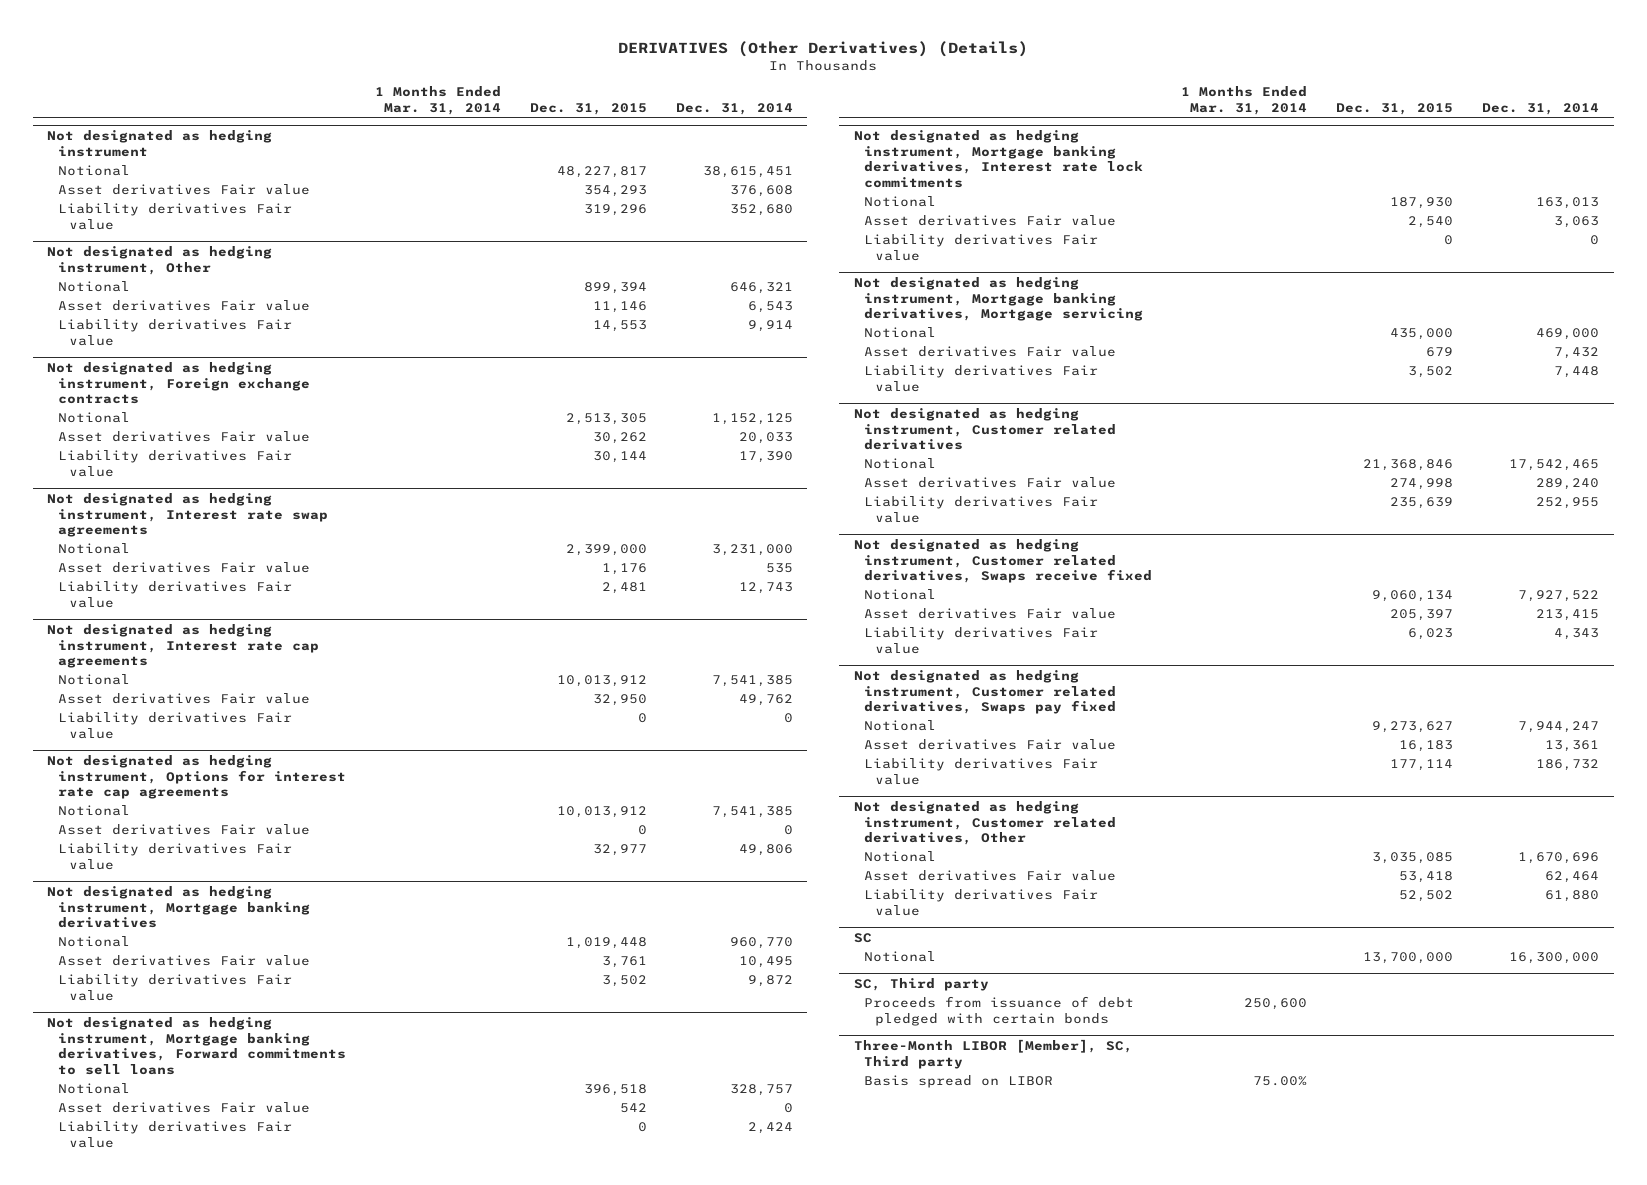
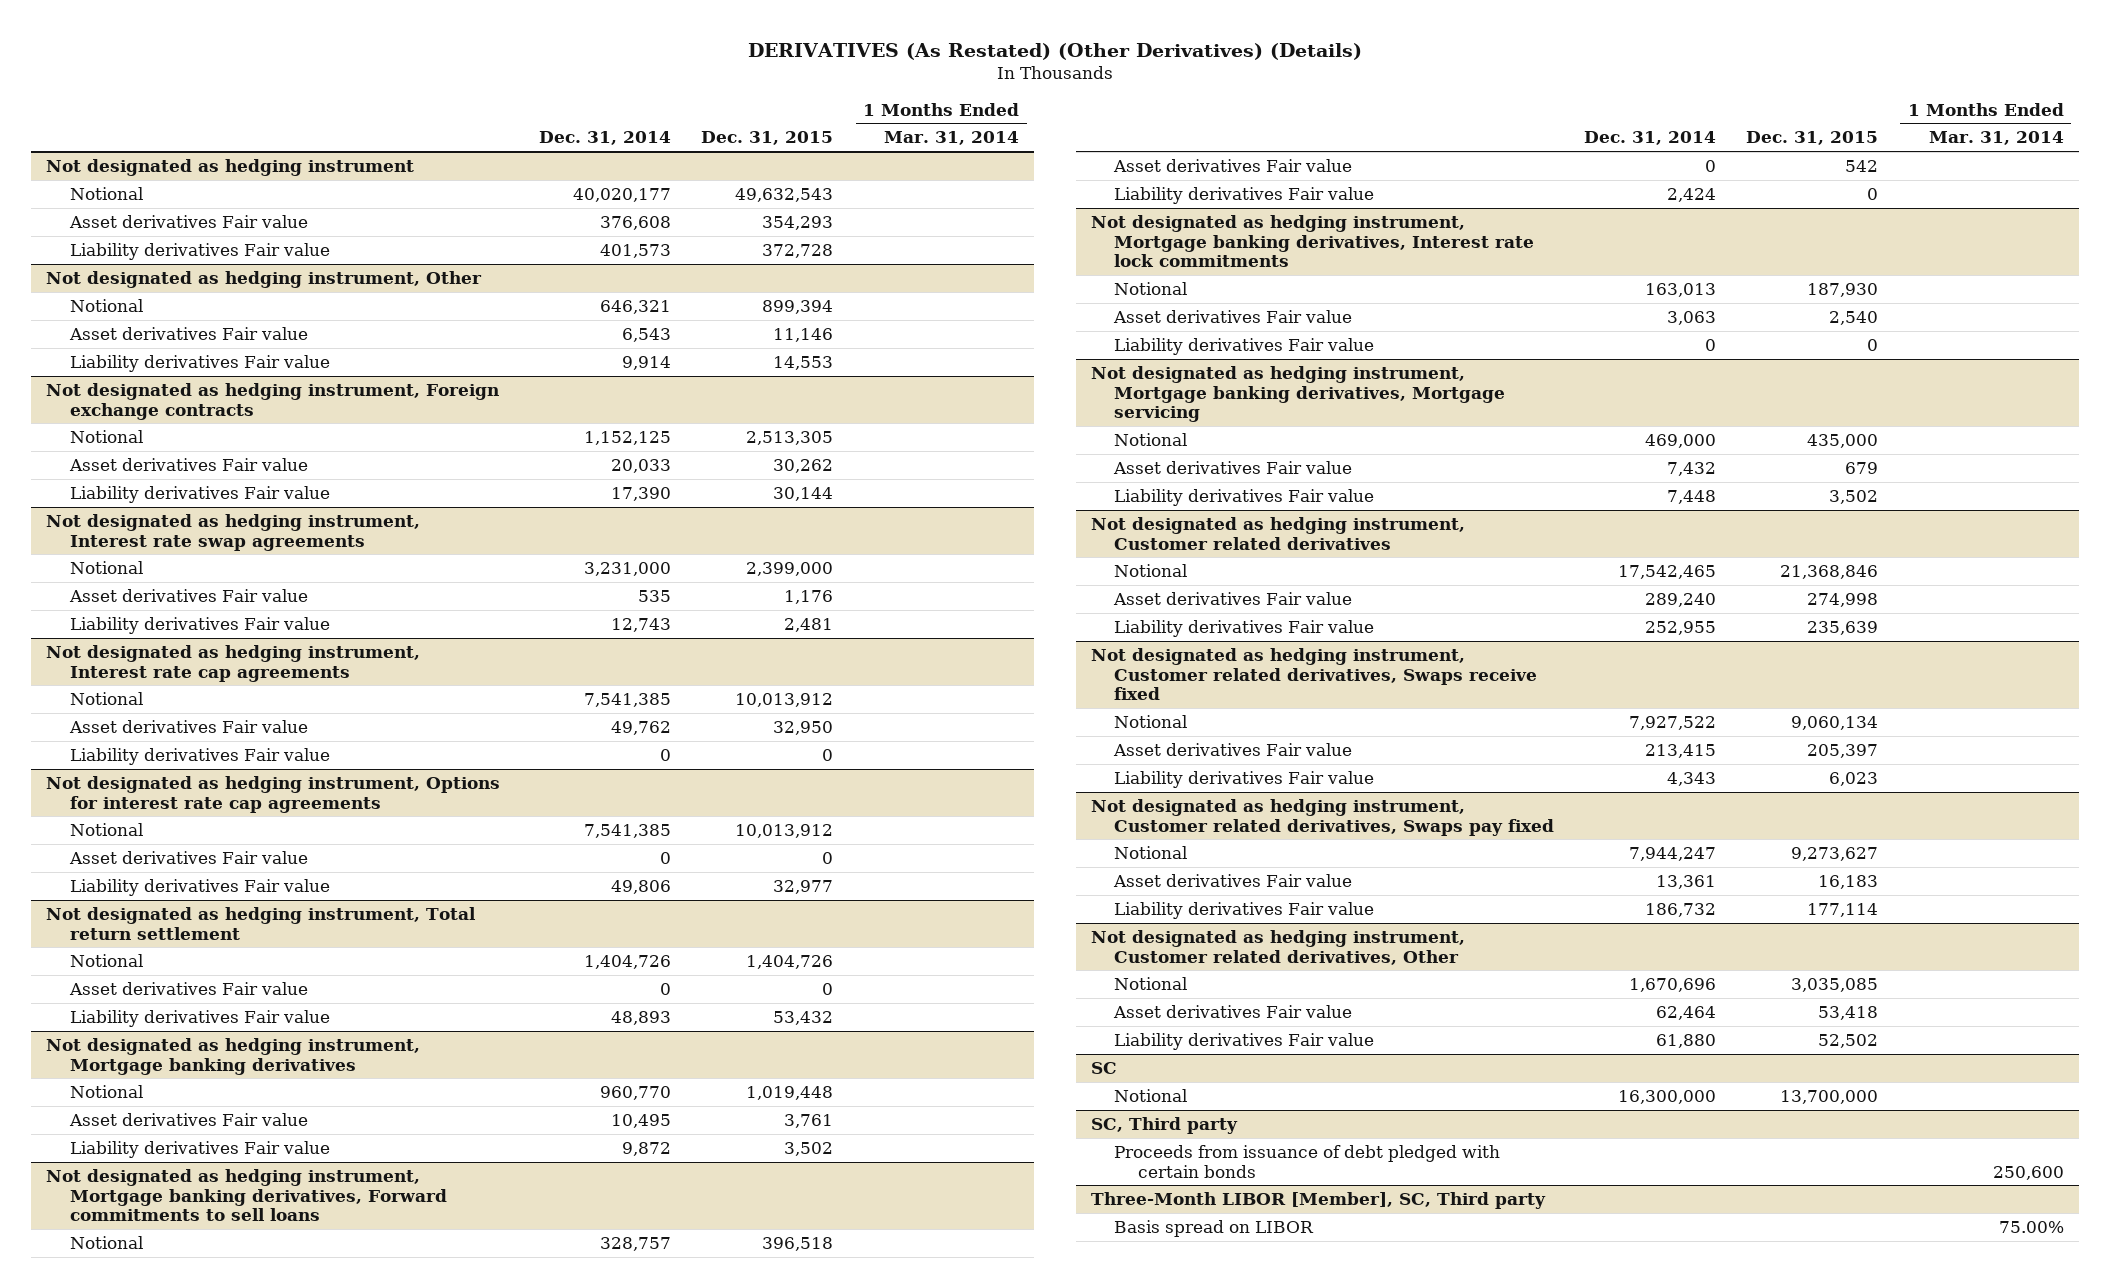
[618,40,1029,57] DERIVATIVES (Other Derivatives) (Details) -> [747,42,1362,60] DERIVATIVES (As Restated) (Other Derivatives) (Details)
[556,166,647,179] 48,227,817 -> [735,187,834,202] 49,632,543
[702,166,793,179] 38,615,451 -> [573,187,672,202] 40,020,177
[583,204,647,217] 319,296 -> [762,243,834,258] 372,728
[729,204,793,217] 352,680 -> [600,243,672,258] 401,573
none -> [45,906,476,940] Not designated as hedging instrument, Total return settlement
none -> [69,953,143,967] Notional
none -> [68,981,308,995] Asset derivatives Fair value
none -> [69,1009,330,1027] Liability derivatives Fair value

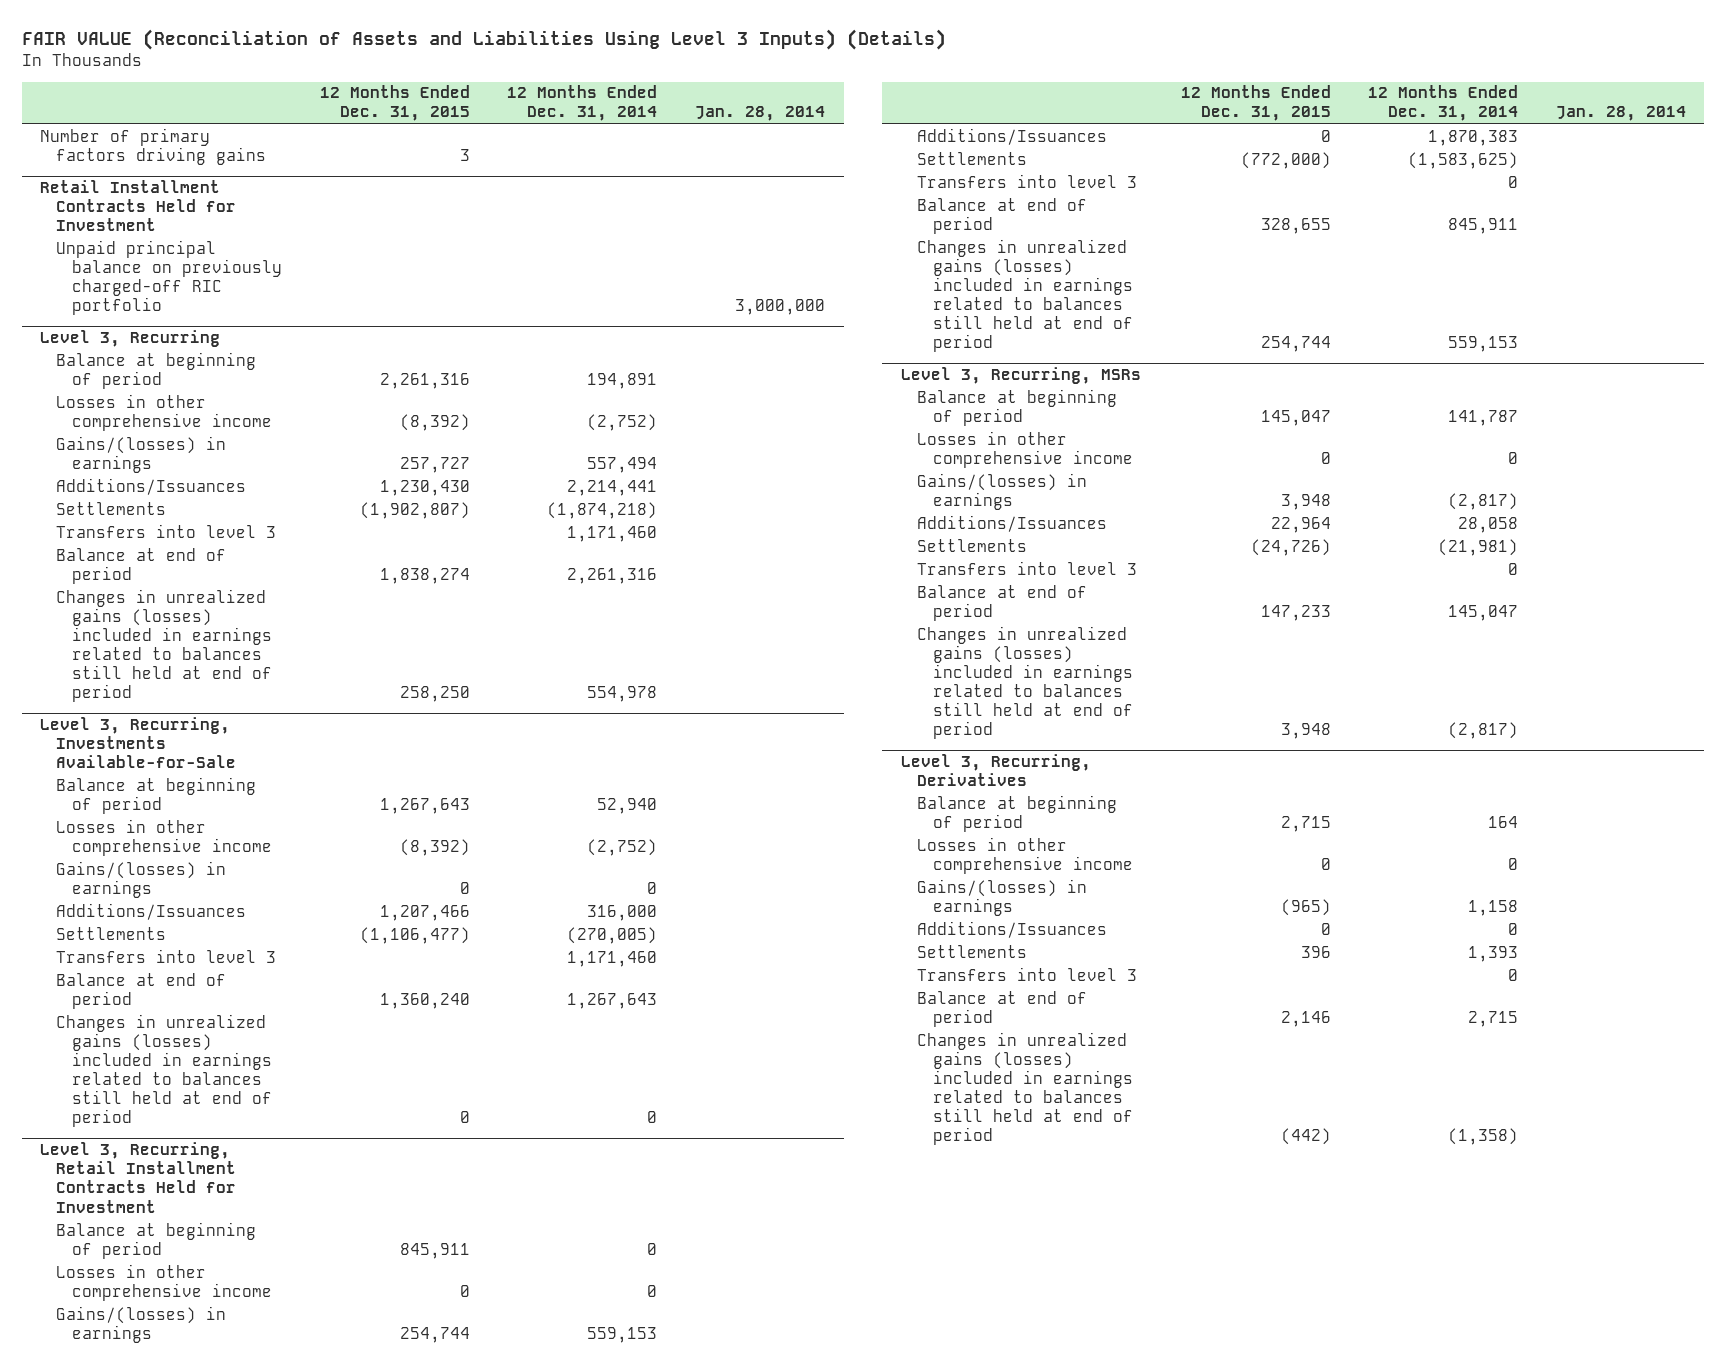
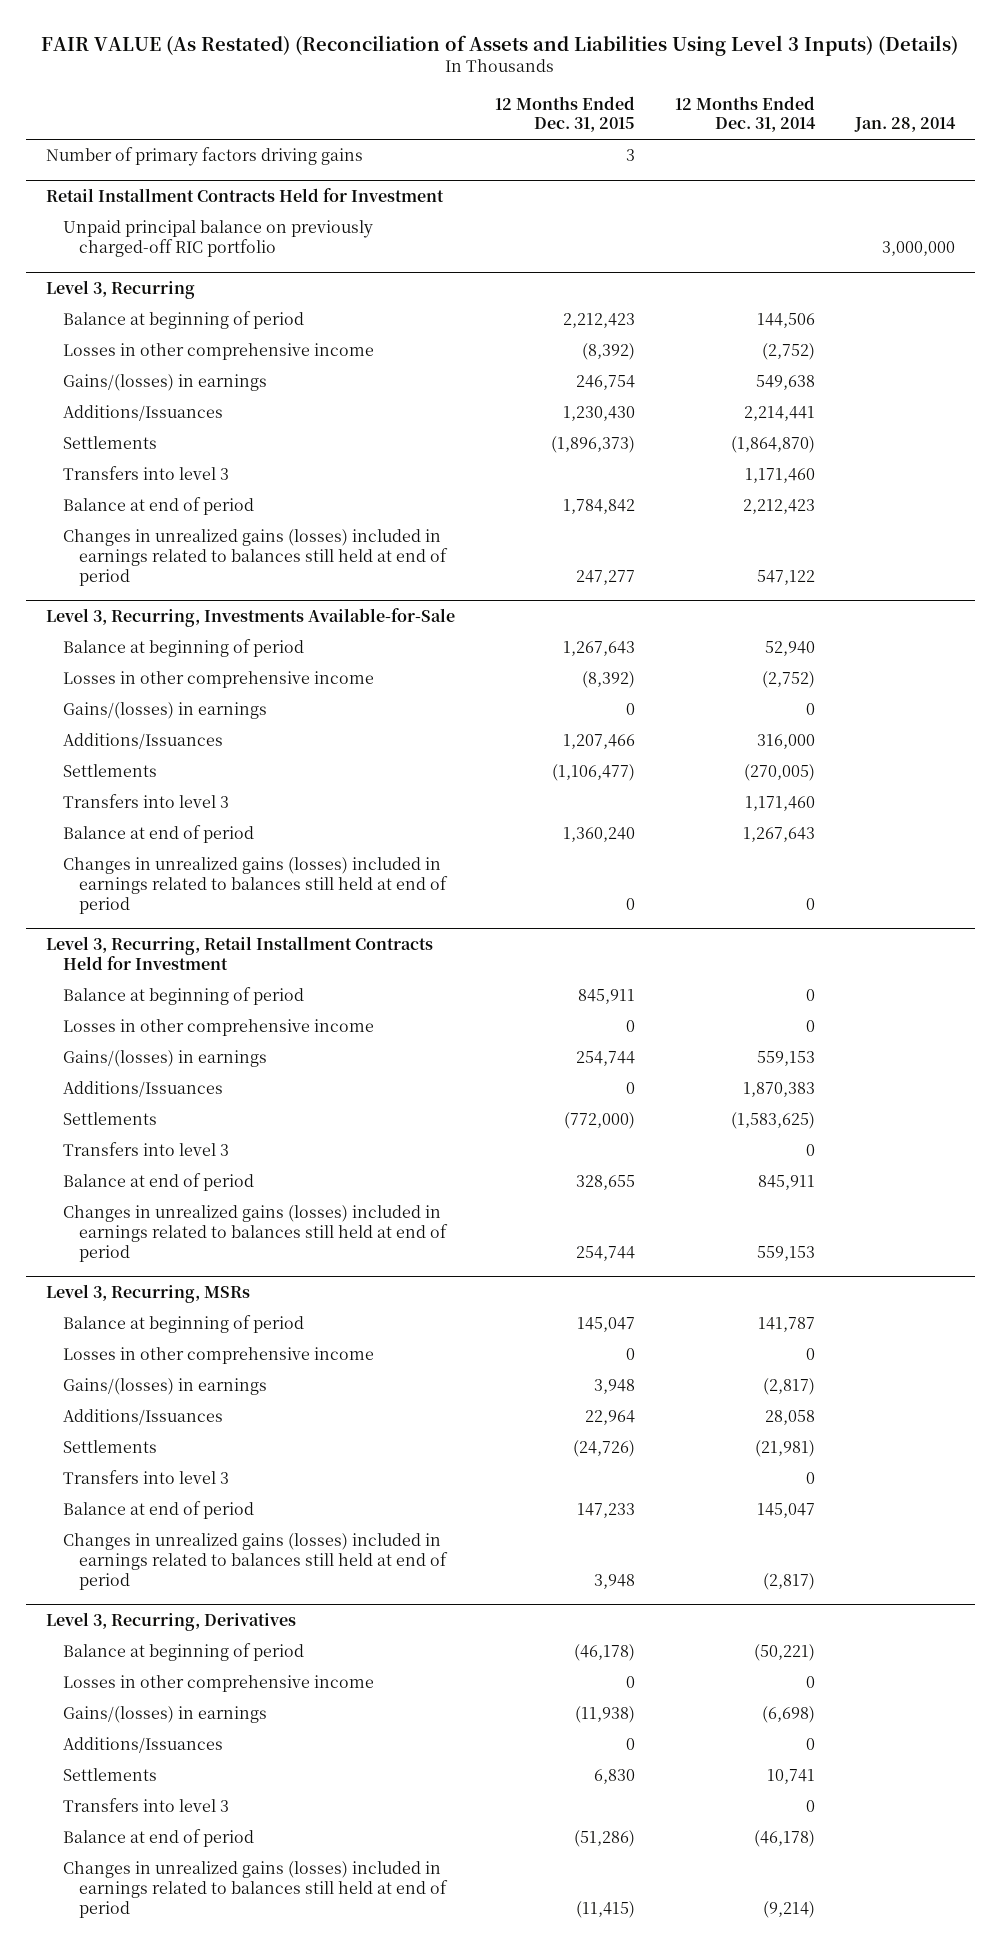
[21,29,946,51] FAIR VALUE (Reconciliation of Assets and Liabilities Using Level 3 Inputs) (Details) -> [41,34,959,56] FAIR VALUE (As Restated) (Reconciliation of Assets and Liabilities Using Level 3 Inputs) (Details)
[379,372,470,389] 2,261,316 -> [562,313,635,329] 2,212,423
[587,372,658,389] 194,891 -> [756,313,815,329] 144,506
[399,456,470,473] 257,727 -> [575,375,635,391] 246,754
[587,456,658,473] 557,494 -> [755,375,815,391] 549,638
[359,501,470,519] (1,902,807) -> [550,436,635,454] (1,896,373)
[547,501,658,519] (1,874,218) -> [730,436,815,454] (1,864,870)
[379,567,470,584] 1,838,274 -> [562,499,635,515] 1,784,842
[567,567,658,584] 2,261,316 -> [742,499,815,515] 2,212,423
[399,686,470,703] 258,250 -> [575,569,635,585] 247,277
[587,686,658,703] 554,978 -> [756,569,815,585] 547,122
[1280,815,1331,832] 2,715 -> [573,1644,635,1662] (46,178)
[1488,815,1519,828] 164 -> [753,1644,815,1662] (50,221)
[1280,898,1331,916] (965) -> [574,1706,635,1724] (11,938)
[1468,899,1519,916] 1,158 -> [761,1706,815,1724] (6,698)
[1300,945,1331,958] 396 -> [593,1769,635,1785] 6,830
[1468,945,1519,962] 1,393 -> [766,1769,815,1785] 10,741
[1280,1010,1331,1027] 2,146 -> [573,1830,635,1848] (51,286)
[1468,1010,1519,1027] 2,715 -> [753,1830,815,1848] (46,178)
[1280,1128,1331,1146] (442) -> [575,1900,635,1918] (11,415)
[1448,1128,1519,1146] (1,358) -> [762,1900,815,1918] (9,214)

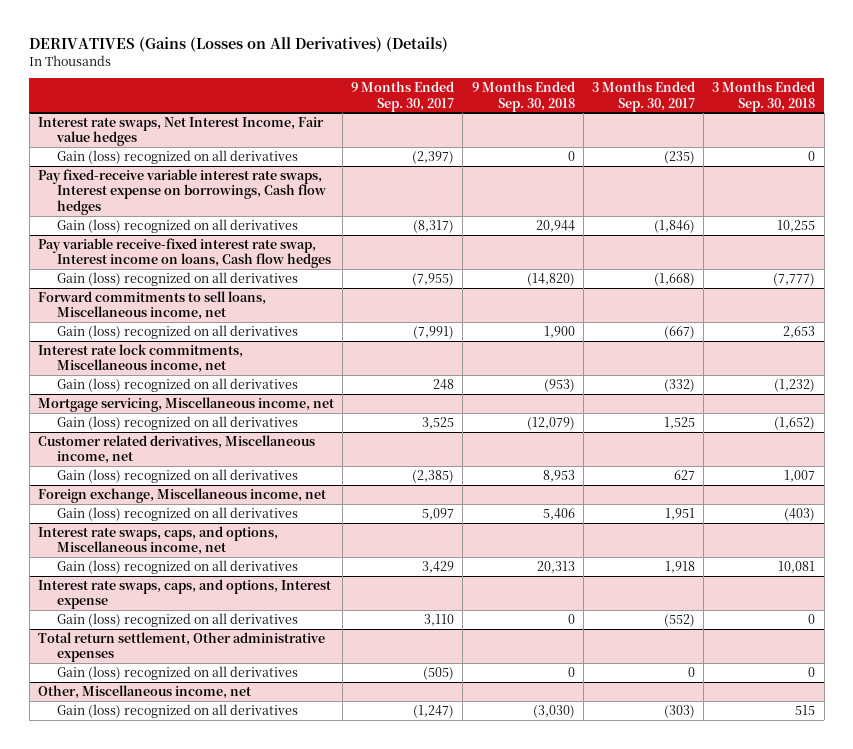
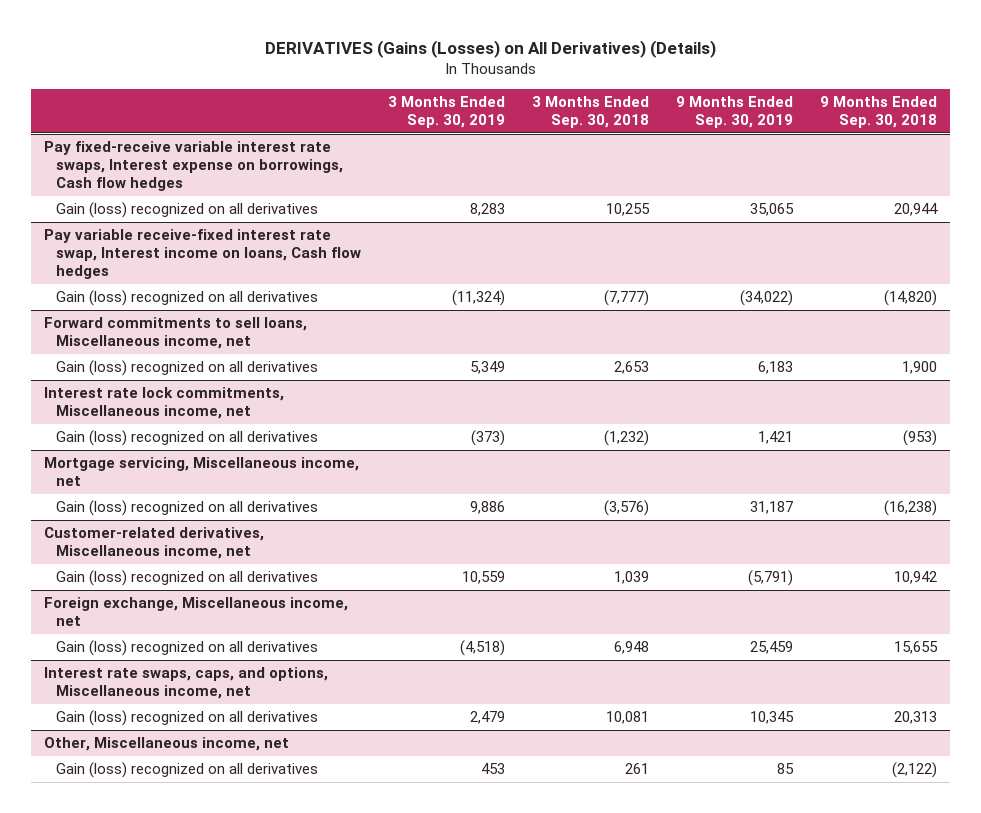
[29,36,449,52] DERIVATIVES (Gains (Losses on All Derivatives) (Details) -> [264,39,716,58] DERIVATIVES (Gains (Losses) on All Derivatives) (Details)
[351,81,455,112] 9 Months Ended Sep. 30, 2017 -> none
[592,81,696,112] 3 Months Ended Sep. 30, 2017 -> none
none -> [387,95,505,128] 3 Months Ended Sep. 30, 2019
none -> [675,95,793,128] 9 Months Ended Sep. 30, 2019
[37,117,324,147] Interest rate swaps, Net Interest Income, Fair value hedges -> none
[56,150,298,165] Gain (loss) recognized on all derivatives -> none
[526,417,575,431] (12,079) -> [883,500,937,517] (16,238)
[774,417,816,431] (1,652) -> [603,500,649,517] (3,576)
[37,435,315,465] Customer related derivatives, Miscellaneous income, net -> [44,527,265,560] Customer-related derivatives, Miscellaneous income, net
[542,470,575,483] 8,953 -> [893,571,937,585] 10,942
[784,470,816,483] 1,007 -> [613,571,649,585] 1,039
[542,508,575,521] 5,406 -> [893,641,938,655] 15,655
[784,508,816,522] (403) -> [613,641,649,655] 6,948
[37,579,331,610] Interest rate swaps, caps, and options, Interest expense -> none
[56,613,298,628] Gain (loss) recognized on all derivatives -> none
[37,632,325,663] Total return settlement, Other administrative expenses -> none
[56,666,298,681] Gain (loss) recognized on all derivatives -> none
[532,705,575,719] (3,030) -> [891,762,937,779] (2,122)
[795,705,816,716] 515 -> [624,763,649,775] 261

